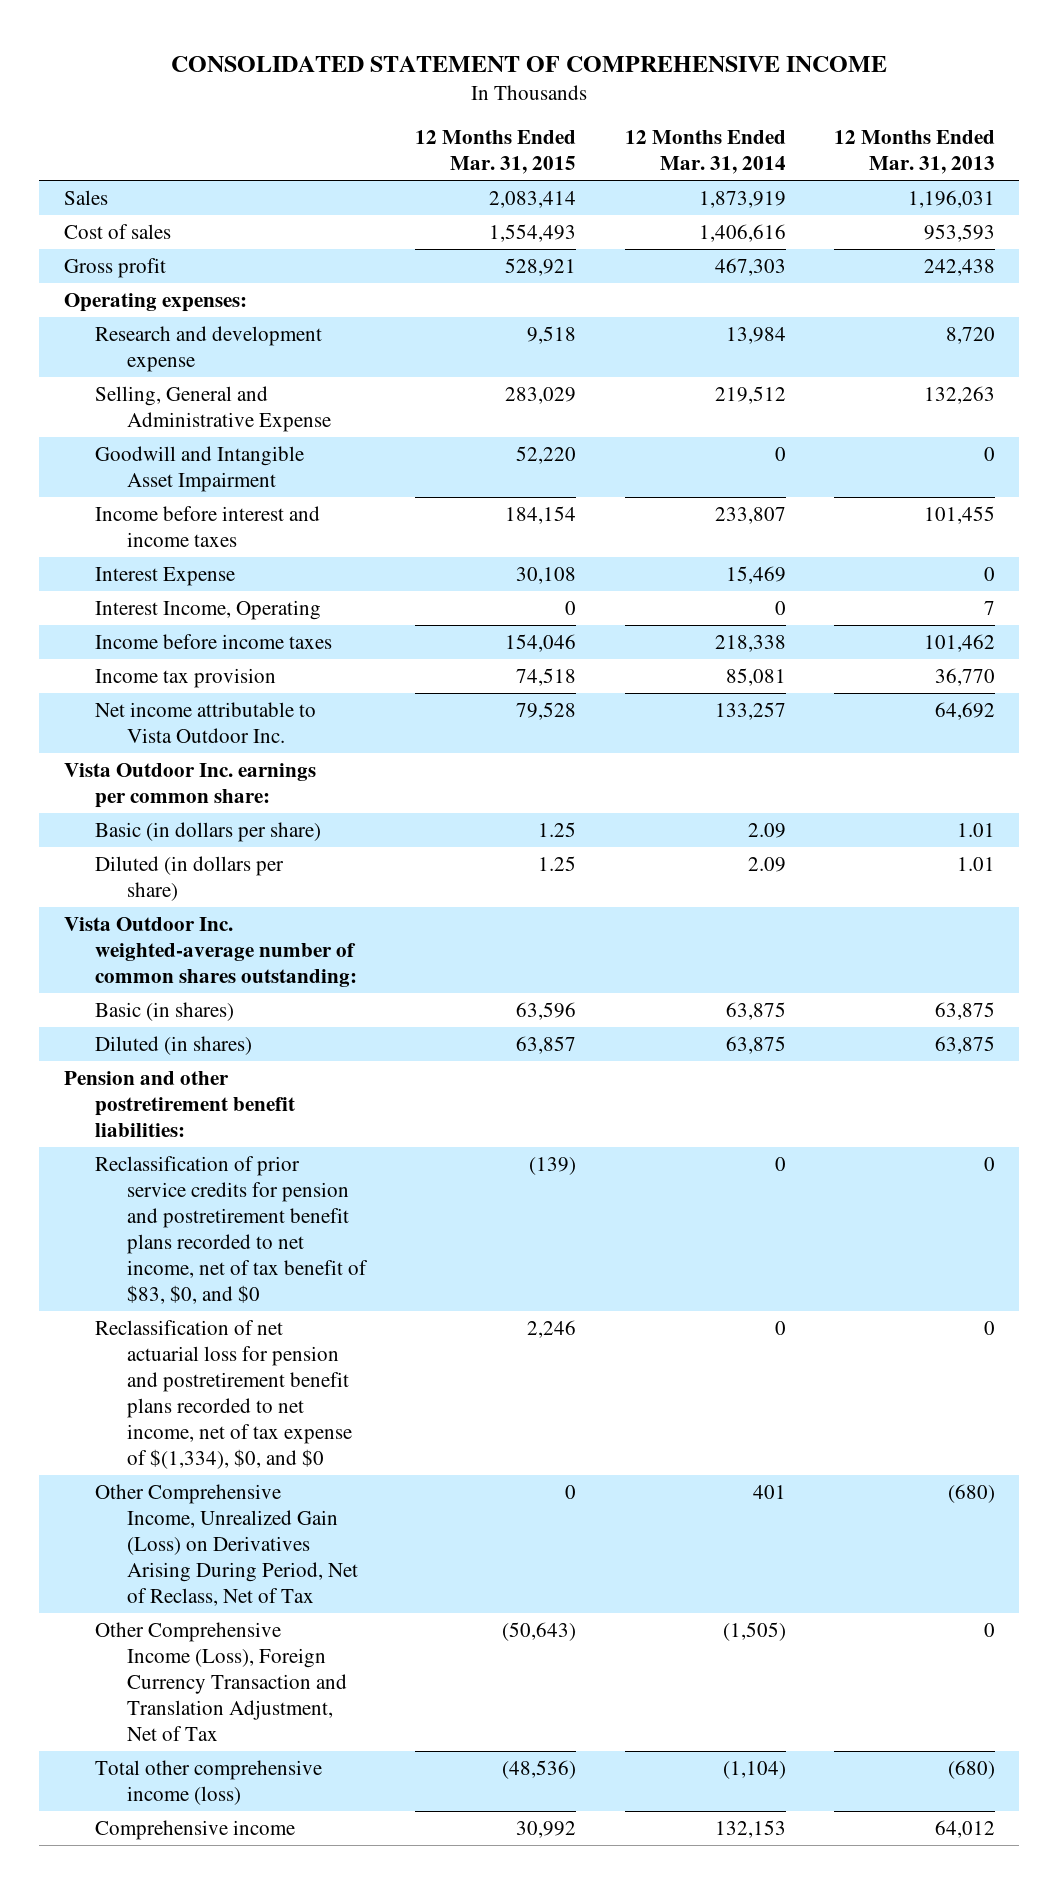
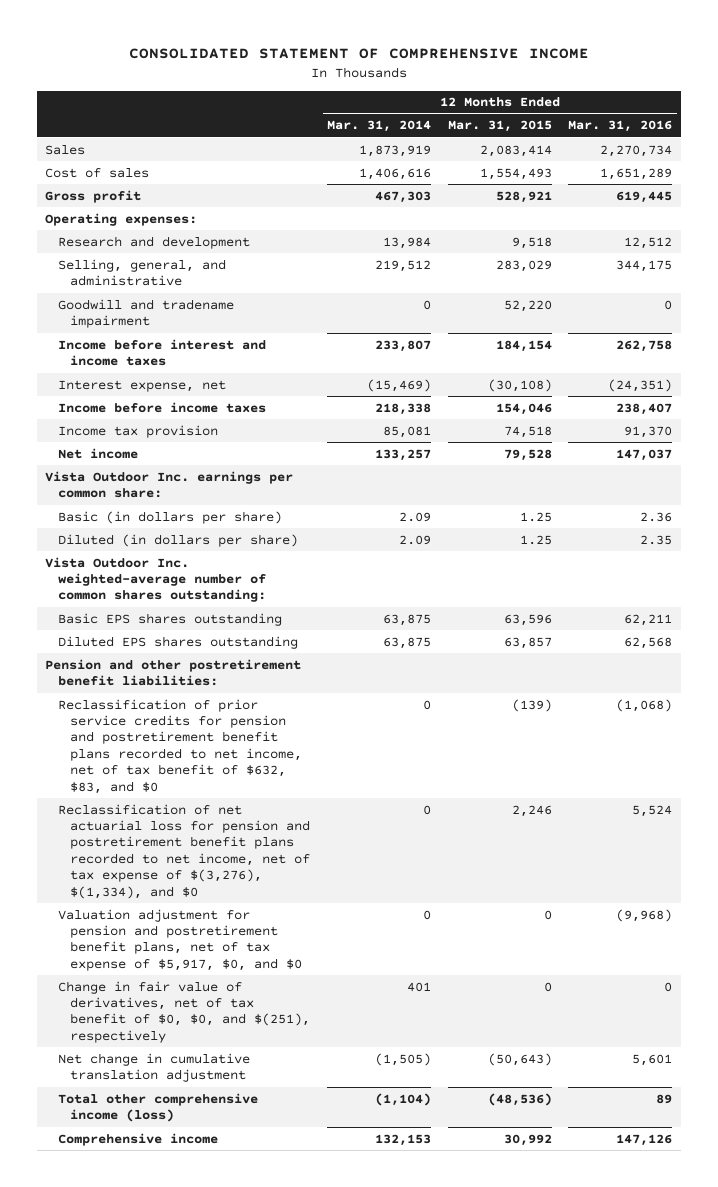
[834,130,996,175] 12 Months Ended Mar. 31, 2013 -> none
none -> [568,120,673,133] Mar. 31, 2016
[95,325,323,372] Research and development expense -> [57,235,250,249] Research and development
[95,385,332,432] Selling, General and Administrative Expense -> [57,258,226,287] Selling, general, and administrative
[95,445,305,492] Goodwill and Intangible Asset Impairment -> [57,298,234,329] Goodwill and tradename impairment
[95,599,322,620] Interest Income, Operating -> none
[95,566,236,586] Interest Expense -> [57,379,226,392] Interest expense, net
[515,566,576,584] 30,108 -> [487,378,552,392] (30,108)
[725,565,786,584] 15,469 -> [366,378,431,392] (15,469)
[95,701,317,743] Net income attributable to Vista Outdoor Inc. -> [57,447,138,459] Net income
[95,1001,235,1021] Basic (in shares) -> [57,612,282,626] Basic EPS shares outstanding
[95,1035,253,1055] Diluted (in shares) -> [57,635,298,649] Diluted EPS shares outstanding
[95,1483,359,1607] Other Comprehensive Income, Unrealized Gain (Loss) on Derivatives Arising During Period, Net of Reclass, Net of Tax -> none
[95,1155,369,1305] Reclassification of prior service credits for pension and postretirement benefit plans recorded to net income, net of tax benefit of $83, $0, and $0 -> [57,698,302,794] Reclassification of prior service credits for pension and postretirement benefit plans recorded to net income, net of tax benefit of $632, $83, and $0
[95,1319,353,1470] Reclassification of net actuarial loss for pension and postretirement benefit plans recorded to net income, net of tax expense of $(1,334), $0, and $0 -> [57,803,310,899] Reclassification of net actuarial loss for pension and postretirement benefit plans recorded to net income, net of tax expense of $(3,276), $(1,334), and $0
none -> [57,908,302,971] Valuation adjustment for pension and postretirement benefit plans, net of tax expense of $5,917, $0, and $0
none -> [57,980,310,1043] Change in fair value of derivatives, net of tax benefit of $0, $0, and $(251), respectively
[95,1621,348,1742] Other Comprehensive Income (Loss), Foreign Currency Transaction and Translation Adjustment, Net of Tax -> [57,1052,250,1083] Net change in cumulative translation adjustment

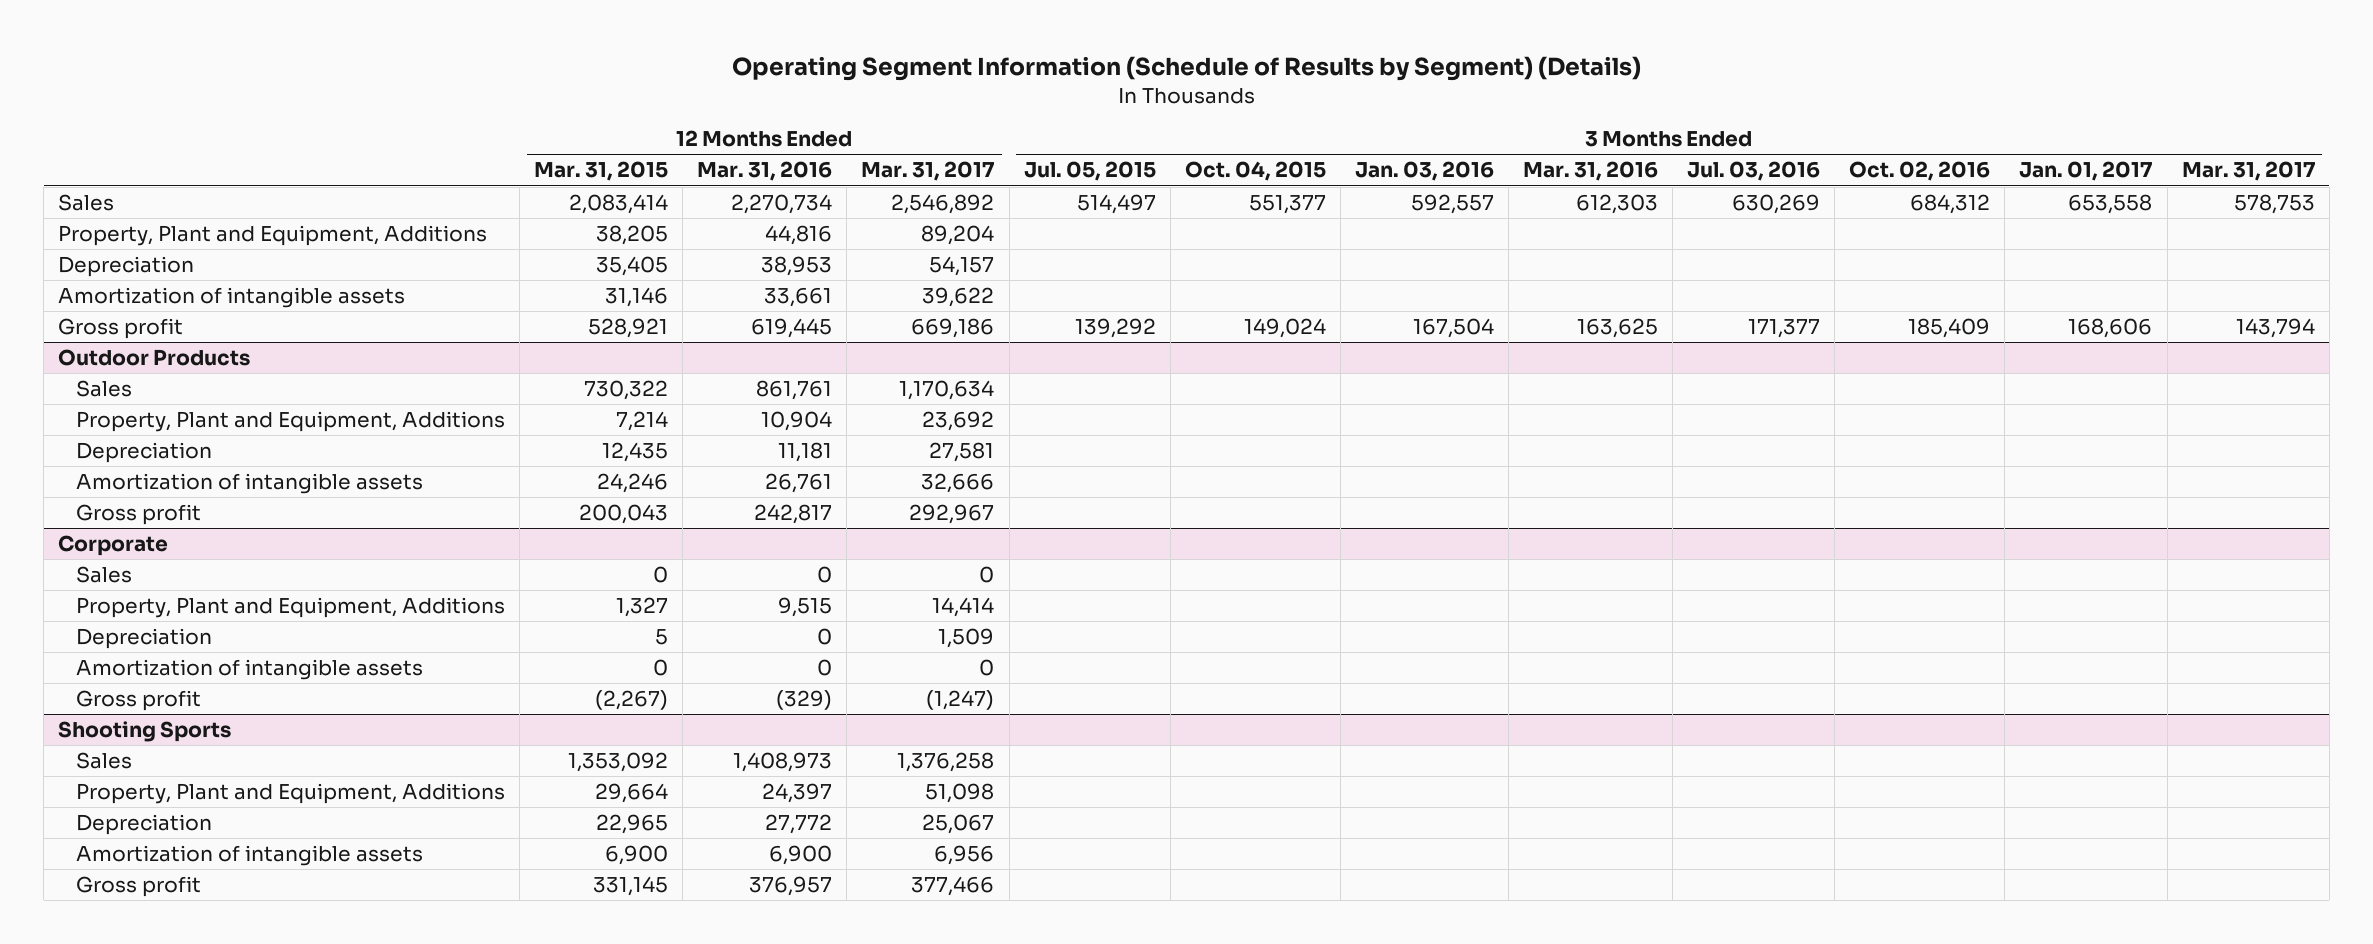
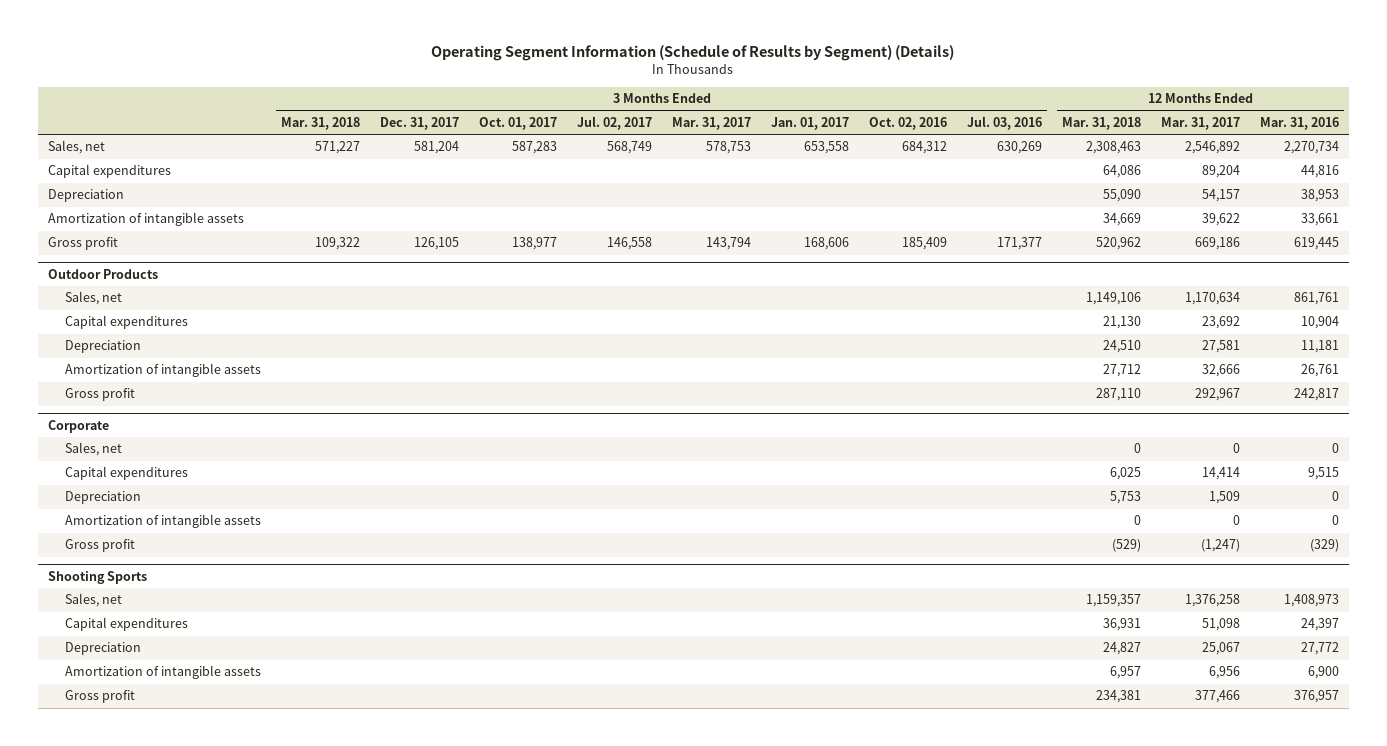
[534,161,669,182] Mar. 31, 2015 -> none
[1023,161,1156,182] Jul. 05, 2015 -> none
[1184,161,1326,182] Oct. 04, 2015 -> none
[1354,161,1494,182] Jan. 03, 2016 -> none
[1523,161,1659,182] Mar. 31, 2016 -> none
none -> [281,116,361,130] Mar. 31, 2018
none -> [380,116,460,130] Dec. 31, 2017
none -> [479,116,558,130] Oct. 01, 2017
none -> [577,115,653,130] Jul. 02, 2017
none -> [1062,116,1142,130] Mar. 31, 2018
[58,194,115,212] Sales -> [47,140,105,155] Sales, net
[58,225,488,247] Property, Plant and Equipment, Additions -> [47,164,171,179] Capital expenditures
[76,380,133,398] Sales -> [65,291,123,306] Sales, net
[76,411,506,433] Property, Plant and Equipment, Additions -> [65,315,189,330] Capital expenditures
[76,566,133,584] Sales -> [65,442,123,457] Sales, net
[76,597,506,619] Property, Plant and Equipment, Additions -> [65,466,189,481] Capital expenditures
[76,752,133,770] Sales -> [65,593,123,608] Sales, net
[76,783,506,805] Property, Plant and Equipment, Additions -> [65,617,189,632] Capital expenditures

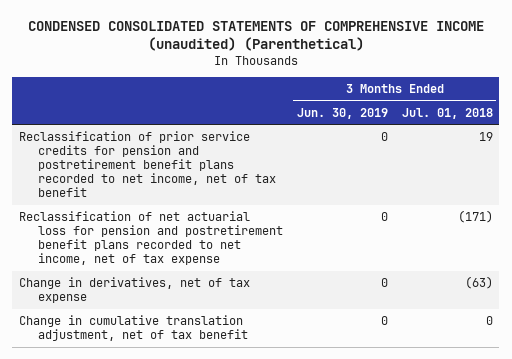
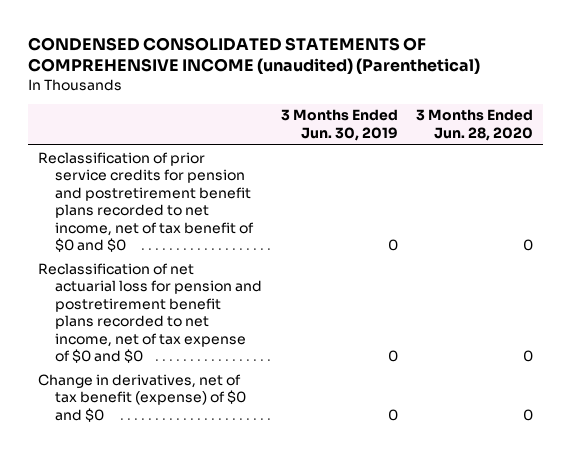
[401,107,493,119] Jul. 01, 2018 -> none
none -> [416,109,534,141] 3 Months Ended Jun. 28, 2020
[19,315,248,342] Change in cumulative translation adjustment, net of tax benefit -> none
[19,131,276,198] Reclassification of prior service credits for pension and postretirement benefit plans recorded to net income, net of tax benefit -> [37,151,254,253] Reclassification of prior service credits for pension and postretirement benefit plans recorded to net income, net of tax benefit of $0 and $0
[19,211,283,266] Reclassification of net actuarial loss for pension and postretirement benefit plans recorded to net income, net of tax expense -> [37,262,262,364] Reclassification of net actuarial loss for pension and postretirement benefit plans recorded to net income, net of tax expense of $0 and $0
[19,277,251,304] Change in derivatives, net of tax expense -> [37,373,246,422] Change in derivatives, net of tax benefit (expense) of $0 and $0

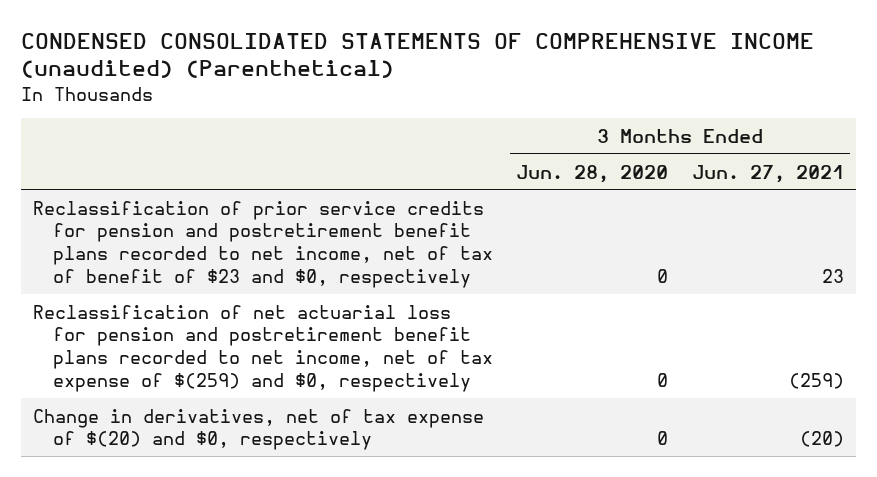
[280,109,398,141] 3 Months Ended Jun. 30, 2019 -> none
none -> [692,164,845,183] Jun. 27, 2021
[37,151,254,253] Reclassification of prior service credits for pension and postretirement benefit plans recorded to net income, net of tax benefit of $0 and $0 -> [32,200,493,289] Reclassification of prior service credits for pension and postretirement benefit plans recorded to net income, net of tax of benefit of $23 and $0, respectively
[37,262,262,364] Reclassification of net actuarial loss for pension and postretirement benefit plans recorded to net income, net of tax expense of $0 and $0 -> [32,304,493,393] Reclassification of net actuarial loss for pension and postretirement benefit plans recorded to net income, net of tax expense of $(259) and $0, respectively
[37,373,246,422] Change in derivatives, net of tax benefit (expense) of $0 and $0 -> [32,408,484,451] Change in derivatives, net of tax expense of $(20) and $0, respectively

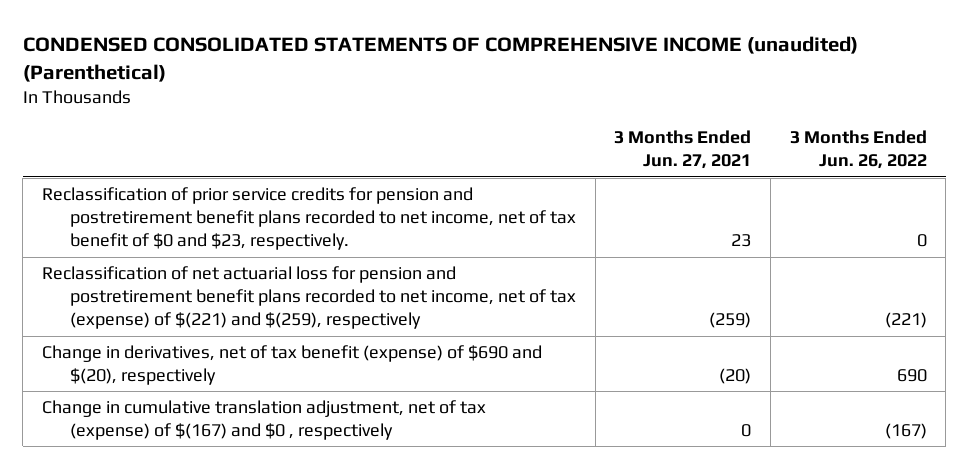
[516,164,669,183] Jun. 28, 2020 -> none
none -> [789,130,927,170] 3 Months Ended Jun. 26, 2022
[32,200,493,289] Reclassification of prior service credits for pension and postretirement benefit plans recorded to net income, net of tax of benefit of $23 and $0, respectively -> [41,187,577,251] Reclassification of prior service credits for pension and postretirement benefit plans recorded to net income, net of tax benefit of $0 and $23, respectively.
[32,304,493,393] Reclassification of net actuarial loss for pension and postretirement benefit plans recorded to net income, net of tax expense of $(259) and $0, respectively -> [41,266,577,330] Reclassification of net actuarial loss for pension and postretirement benefit plans recorded to net income, net of tax (expense) of $(221) and $(259), respectively
[32,408,484,451] Change in derivatives, net of tax expense of $(20) and $0, respectively -> [41,345,542,386] Change in derivatives, net of tax benefit (expense) of $690 and $(20), respectively
none -> [41,400,486,441] Change in cumulative translation adjustment, net of tax (expense) of $(167) and $0 , respectively

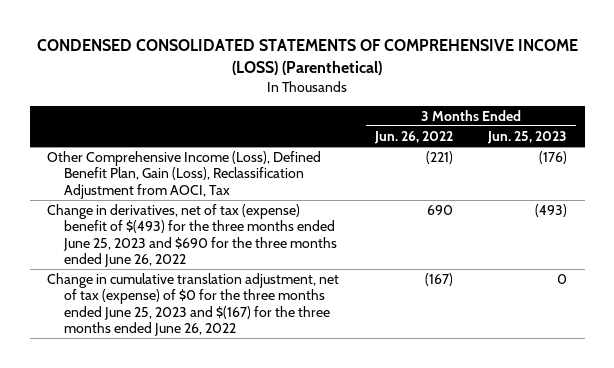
[22,35,858,82] CONDENSED CONSOLIDATED STATEMENTS OF COMPREHENSIVE INCOME (unaudited) (Parenthetical) -> [37,39,579,75] CONDENSED CONSOLIDATED STATEMENTS OF COMPREHENSIVE INCOME (LOSS) (Parenthetical)
[614,130,752,170] 3 Months Ended Jun. 27, 2021 -> none
none -> [487,130,568,144] Jun. 25, 2023
[41,187,577,251] Reclassification of prior service credits for pension and postretirement benefit plans recorded to net income, net of tax benefit of $0 and $23, respectively. -> none
[41,266,577,330] Reclassification of net actuarial loss for pension and postretirement benefit plans recorded to net income, net of tax (expense) of $(221) and $(259), respectively -> [47,151,322,199] Other Comprehensive Income (Loss), Defined Benefit Plan, Gain (Loss), Reclassification Adjustment from AOCI, Tax
[41,345,542,386] Change in derivatives, net of tax benefit (expense) of $690 and $(20), respectively -> [47,204,338,267] Change in derivatives, net of tax (expense) benefit of $(493) for the three months ended June 25, 2023 and $690 for the three months ended June 26, 2022
[41,400,486,441] Change in cumulative translation adjustment, net of tax (expense) of $(167) and $0 , respectively -> [47,273,340,336] Change in cumulative translation adjustment, net of tax (expense) of $0 for the three months ended June 25, 2023 and $(167) for the three months ended June 26, 2022

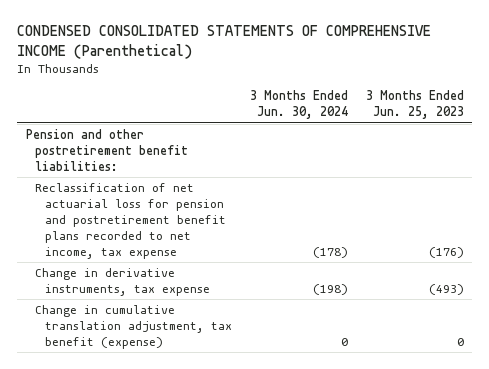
[37,39,579,75] CONDENSED CONSOLIDATED STATEMENTS OF COMPREHENSIVE INCOME (LOSS) (Parenthetical) -> [16,25,431,59] CONDENSED CONSOLIDATED STATEMENTS OF COMPREHENSIVE INCOME (Parenthetical)
[373,130,453,144] Jun. 26, 2022 -> none
none -> [250,90,349,120] 3 Months Ended Jun. 30, 2024
none -> [25,128,189,172] Pension and other postretirement benefit liabilities:
[47,151,322,199] Other Comprehensive Income (Loss), Defined Benefit Plan, Gain (Loss), Reclassification Adjustment from AOCI, Tax -> [35,182,227,260] Reclassification of net actuarial loss for pension and postretirement benefit plans recorded to net income, tax expense
[47,204,338,267] Change in derivatives, net of tax (expense) benefit of $(493) for the three months ended June 25, 2023 and $690 for the three months ended June 26, 2022 -> [35,267,211,297] Change in derivative instruments, tax expense
[47,273,340,336] Change in cumulative translation adjustment, net of tax (expense) of $0 for the three months ended June 25, 2023 and $(167) for the three months ended June 26, 2022 -> [35,304,233,350] Change in cumulative translation adjustment, tax benefit (expense)

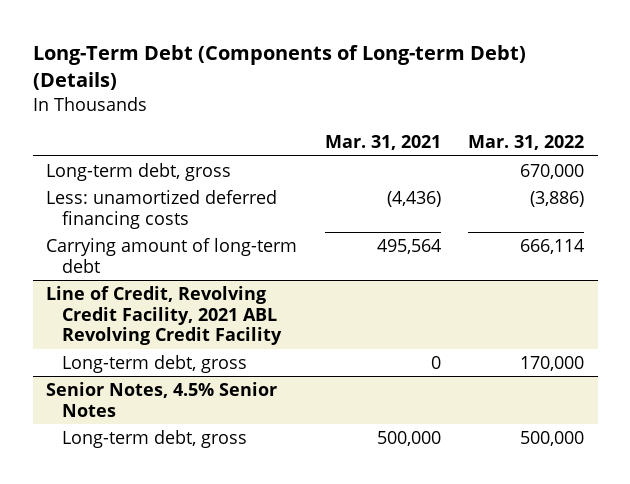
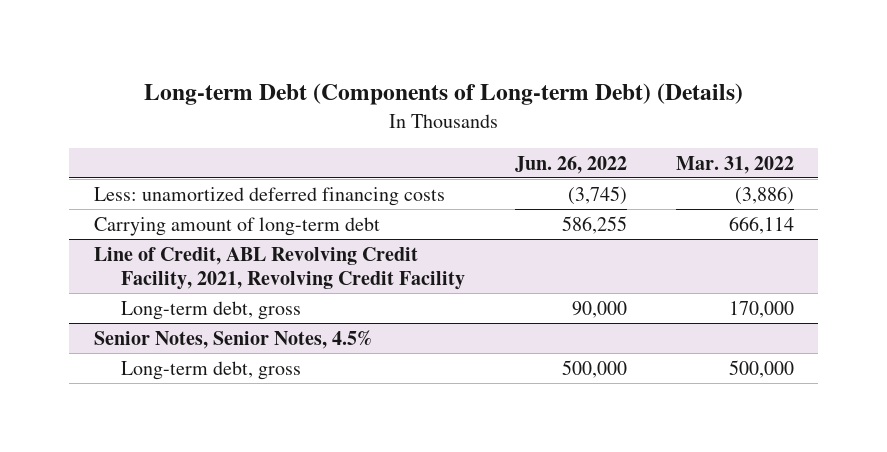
[32,44,526,91] Long-Term Debt (Components of Long-term Debt) (Details) -> [143,83,743,106] Long-term Debt (Components of Long-term Debt) (Details)
[324,135,441,151] Mar. 31, 2021 -> none
none -> [514,155,627,174] Jun. 26, 2022
[46,162,232,181] Long-term debt, gross -> none
[46,285,282,346] Line of Credit, Revolving Credit Facility, 2021 ABL Revolving Credit Facility -> [93,246,466,290] Line of Credit, ABL Revolving Credit Facility, 2021, Revolving Credit Facility
[46,381,278,417] Senior Notes, 4.5% Senior Notes -> [93,329,372,349] Senior Notes, Senior Notes, 4.5%

